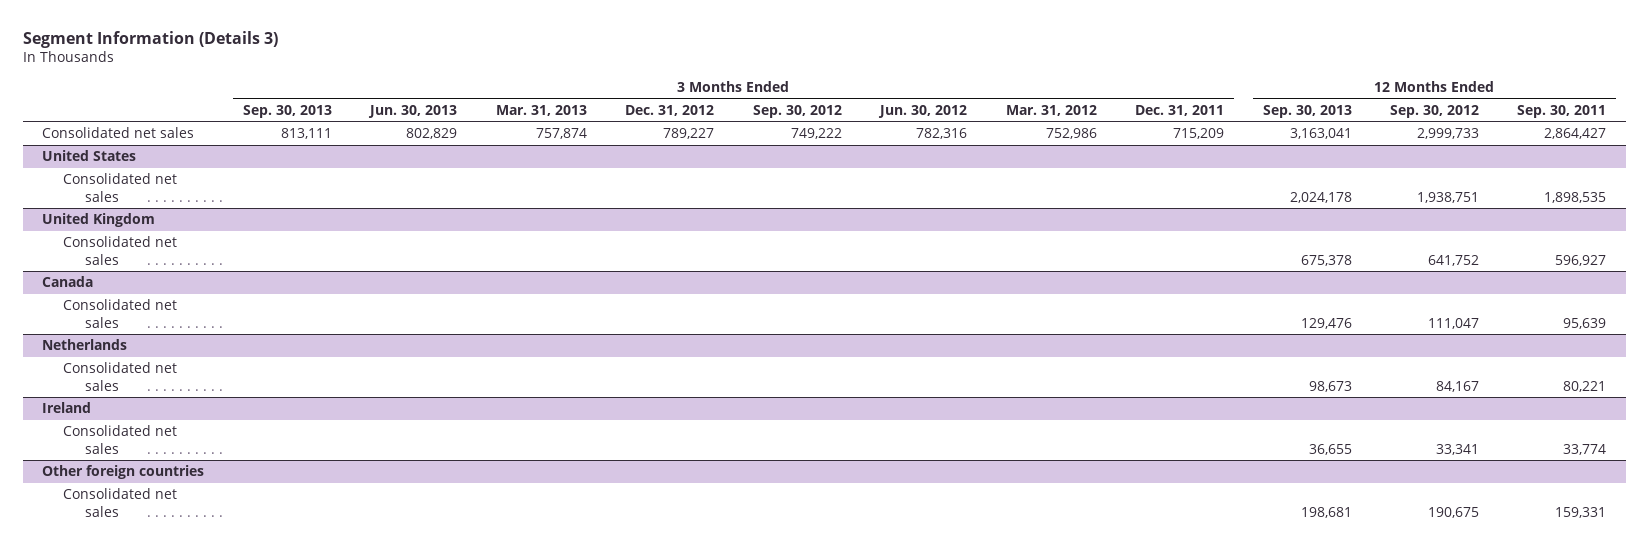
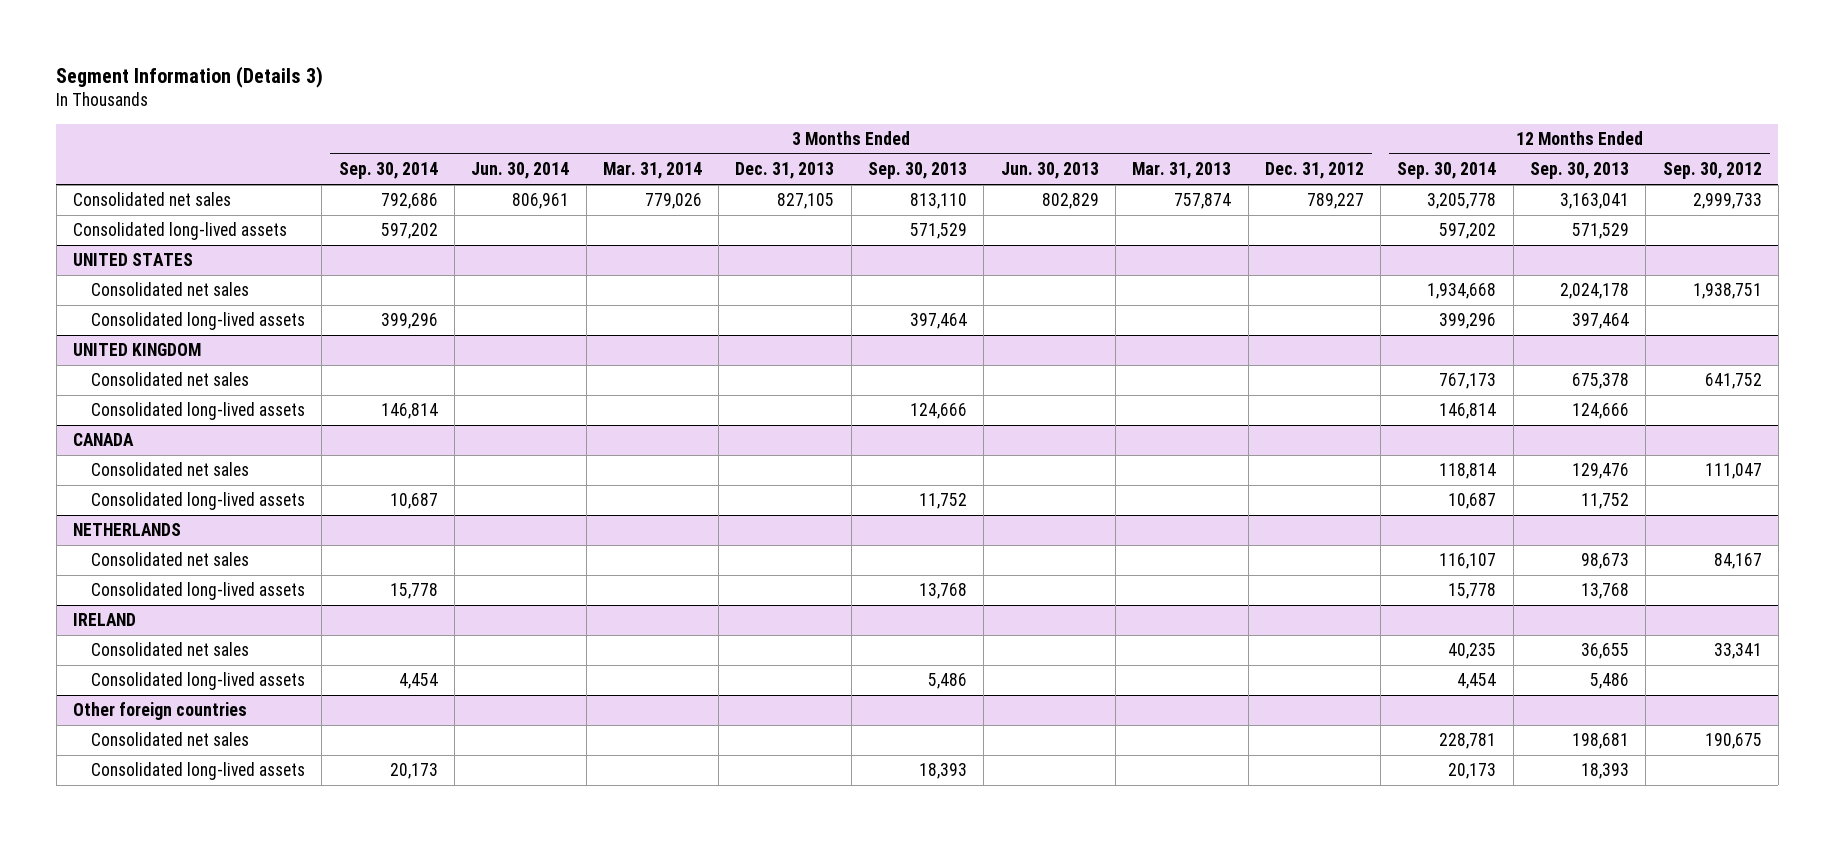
[752,104,842,118] Sep. 30, 2012 -> none
[878,104,968,118] Jun. 30, 2012 -> none
[1005,104,1097,116] Mar. 31, 2012 -> none
[1135,104,1225,116] Dec. 31, 2011 -> none
[1517,104,1607,118] Sep. 30, 2011 -> none
none -> [338,162,438,180] Sep. 30, 2014
none -> [471,162,570,180] Jun. 30, 2014
none -> [602,162,702,180] Mar. 31, 2014
none -> [735,162,835,180] Dec. 31, 2013
none -> [1397,162,1497,180] Sep. 30, 2014
[280,128,332,140] 813,111 -> [910,193,968,210] 813,110
none -> [72,222,287,241] Consolidated long-lived assets
[42,150,137,162] United States -> [72,253,193,267] UNITED STATES
none -> [91,312,306,331] Consolidated long-lived assets
[42,213,156,228] United Kingdom -> [72,343,201,357] UNITED KINGDOM
none -> [91,402,306,421] Consolidated long-lived assets
[42,276,94,288] Canada -> [72,433,134,447] CANADA
none -> [91,492,306,511] Consolidated long-lived assets
[42,339,128,351] Netherlands -> [72,523,181,537] NETHERLANDS
none -> [91,582,306,601] Consolidated long-lived assets
[42,402,92,414] Ireland -> [72,613,136,627] IRELAND
none -> [91,672,306,691] Consolidated long-lived assets
none -> [91,762,306,781] Consolidated long-lived assets

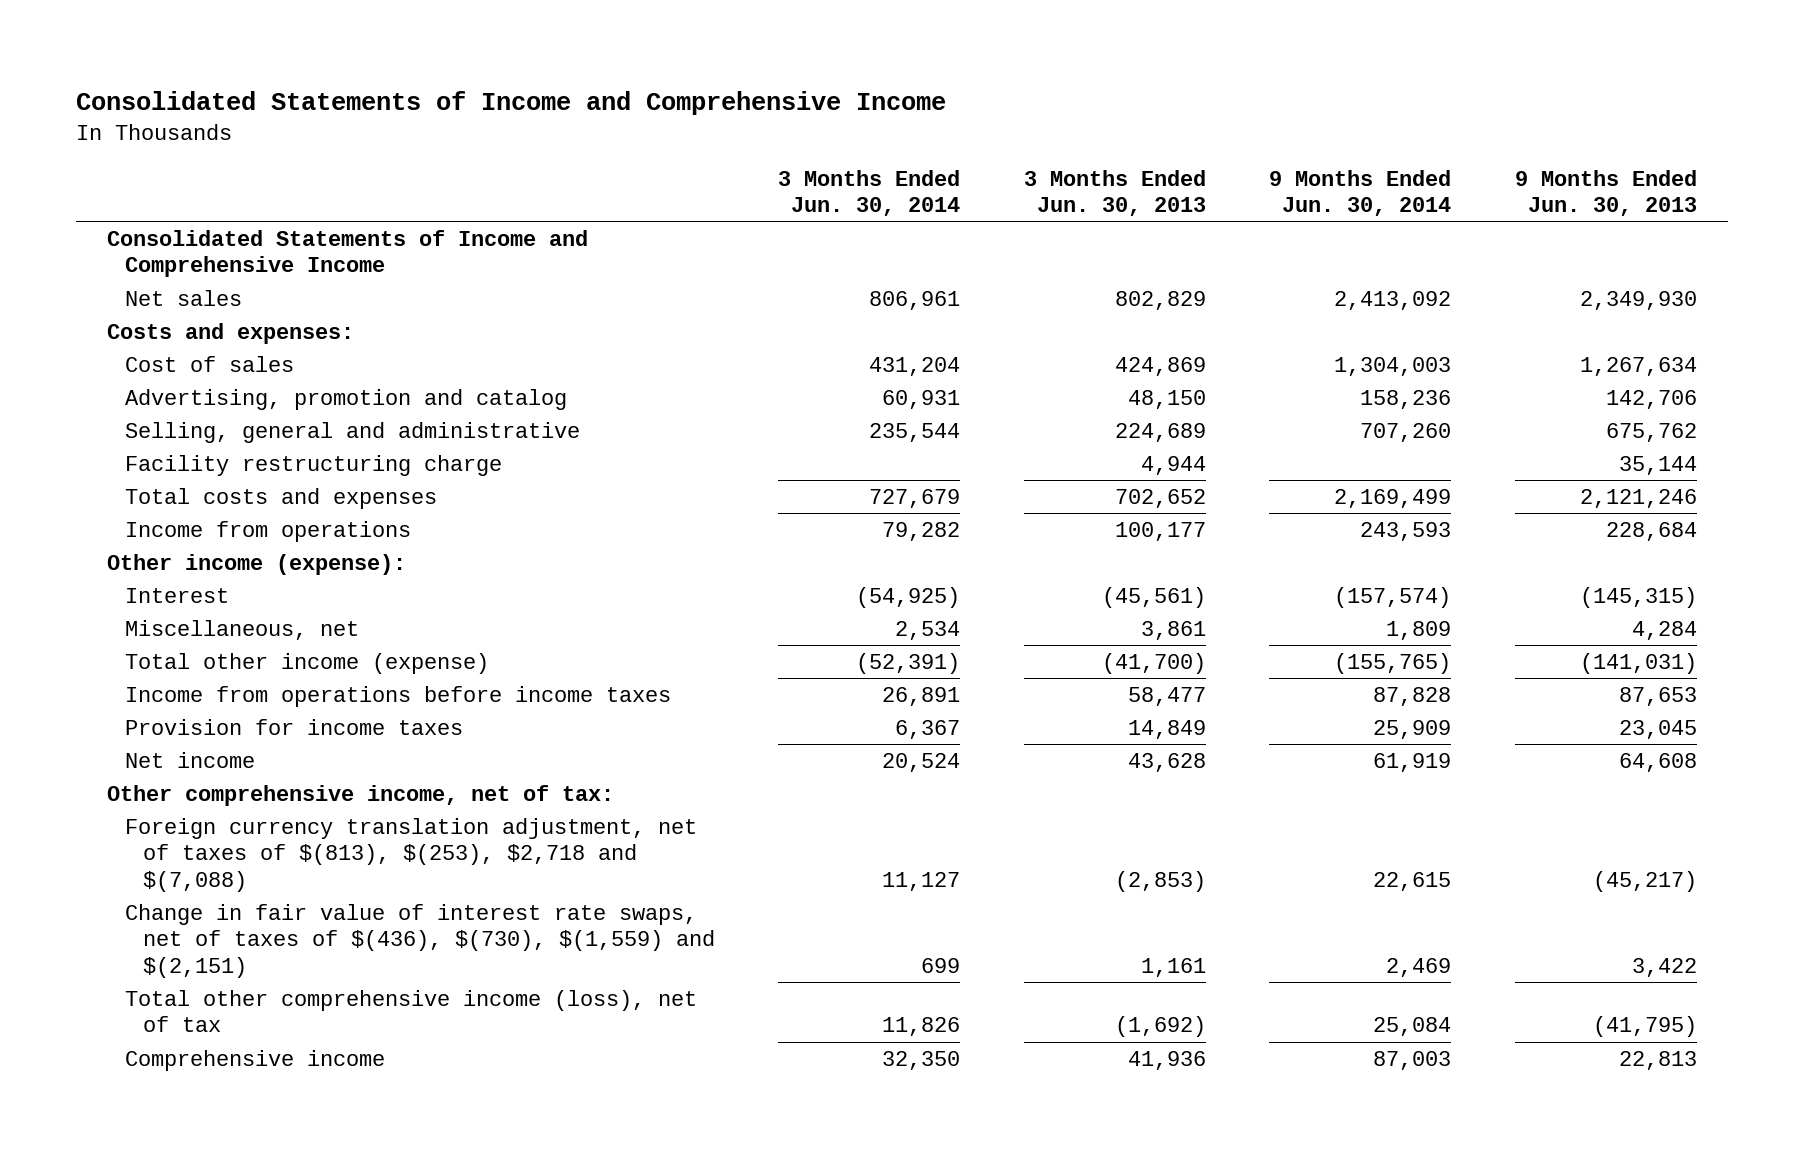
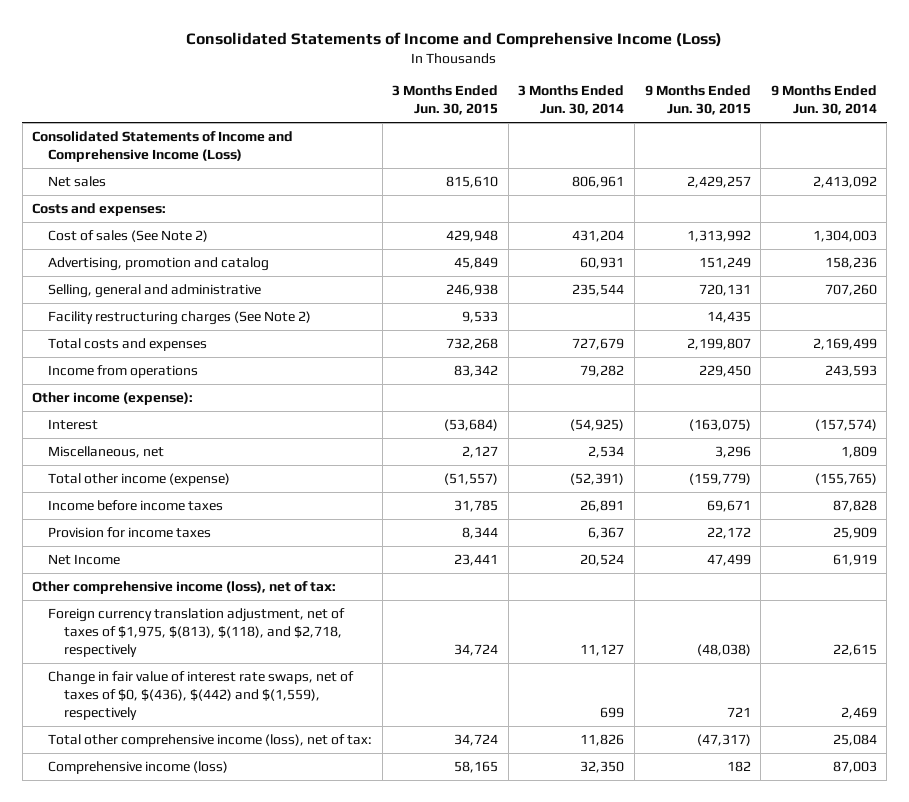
[75,90,946,115] Consolidated Statements of Income and Comprehensive Income -> [186,31,723,48] Consolidated Statements of Income and Comprehensive Income (Loss)
[1023,169,1206,217] 3 Months Ended Jun. 30, 2013 -> none
[1514,169,1697,217] 9 Months Ended Jun. 30, 2013 -> none
none -> [392,85,499,116] 3 Months Ended Jun. 30, 2015
none -> [644,85,751,116] 9 Months Ended Jun. 30, 2015
[107,229,589,278] Consolidated Statements of Income and Comprehensive Income -> [32,131,294,163] Consolidated Statements of Income and Comprehensive Income (Loss)
[125,355,295,372] Cost of sales -> [48,230,209,243] Cost of sales (See Note 2)
[125,454,503,476] Facility restructuring charge -> [48,311,312,326] Facility restructuring charges (See Note 2)
[125,685,672,707] Income from operations before income taxes -> [48,500,224,512] Income before income taxes
[125,751,256,768] Net income -> [48,554,121,566] Net Income
[107,784,615,806] Other comprehensive income, net of tax: -> [32,581,337,595] Other comprehensive income (loss), net of tax:
[125,817,698,893] Foreign currency translation adjustment, net of taxes of $(813), $(253), $2,718 and $(7,088) -> [48,608,346,658] Foreign currency translation adjustment, net of taxes of $1,975, $(813), $(118), and $2,718, respectively
[125,903,715,979] Change in fair value of interest rate swaps, net of taxes of $(436), $(730), $(1,559) and $(2,151) -> [48,671,355,721] Change in fair value of interest rate swaps, net of taxes of $0, $(436), $(442) and $(1,559), respectively
[125,989,698,1033] Total other comprehensive income (loss), net of tax -> [48,734,373,748] Total other comprehensive income (loss), net of tax:
[125,1049,386,1071] Comprehensive income -> [48,761,229,775] Comprehensive income (loss)

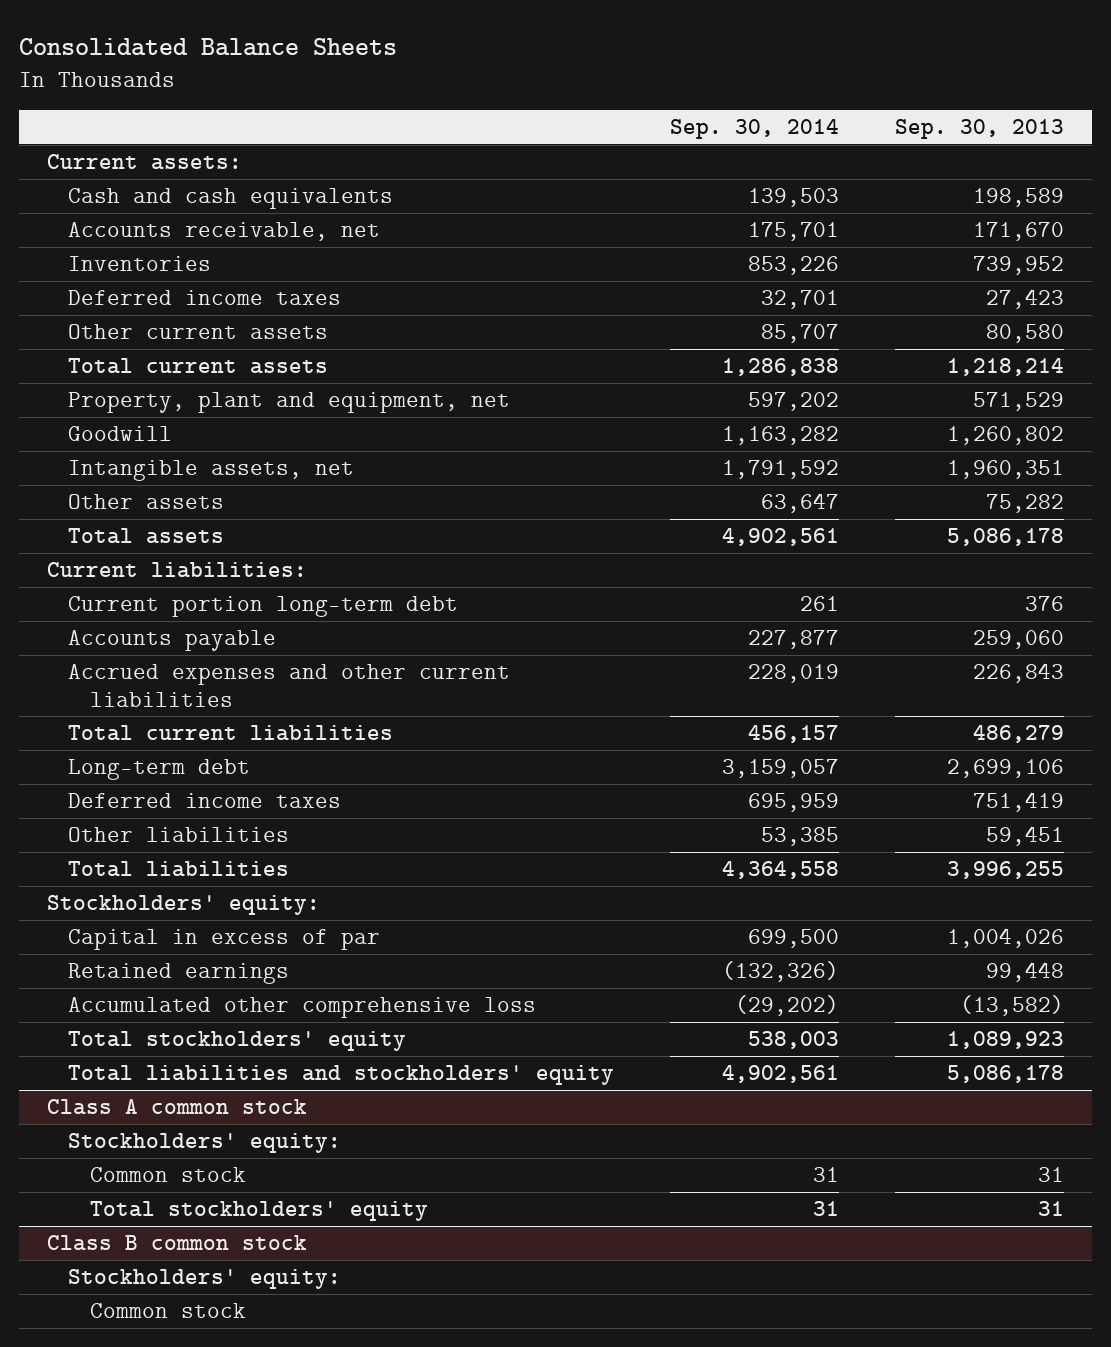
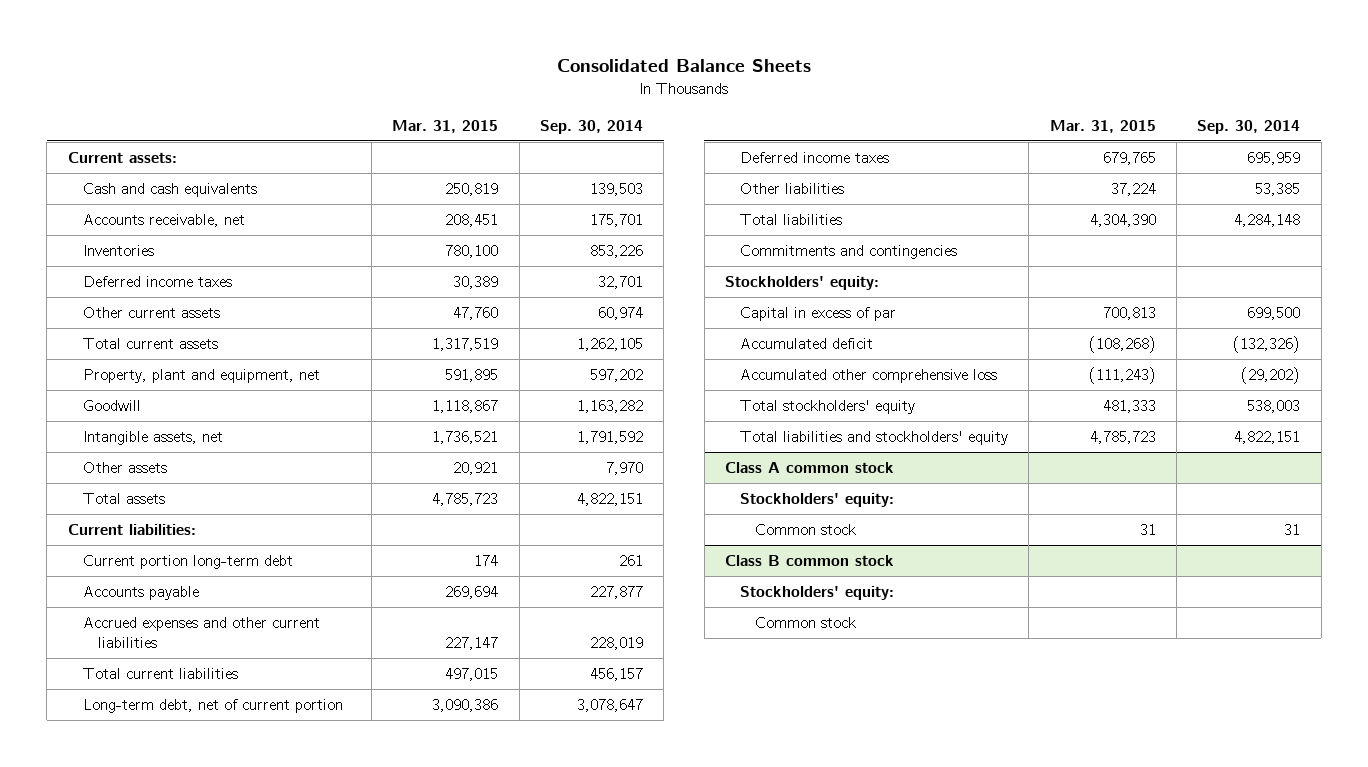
[894,119,1064,140] Sep. 30, 2013 -> none
none -> [392,119,499,133] Mar. 31, 2015
[761,323,840,343] 85,707 -> [598,306,644,320] 60,974
[722,357,840,376] 1,286,838 -> [577,337,644,351] 1,262,105
[761,492,840,513] 63,647 -> [606,461,644,475] 7,970
[722,527,840,546] 4,902,561 -> [577,492,644,506] 4,822,151
[68,758,251,780] Long-term debt -> [82,698,343,713] Long-term debt, net of current portion
[722,758,840,778] 3,159,057 -> [577,698,644,712] 3,078,647
[722,860,840,879] 4,364,558 -> [1234,213,1301,227] 4,284,148
none -> [740,244,958,259] Commitments and contingencies
[68,962,290,984] Retained earnings -> [740,337,874,349] Accumulated deficit
[722,1064,840,1083] 4,902,561 -> [1234,430,1301,444] 4,822,151
[89,1200,428,1221] Total stockholders' equity -> none

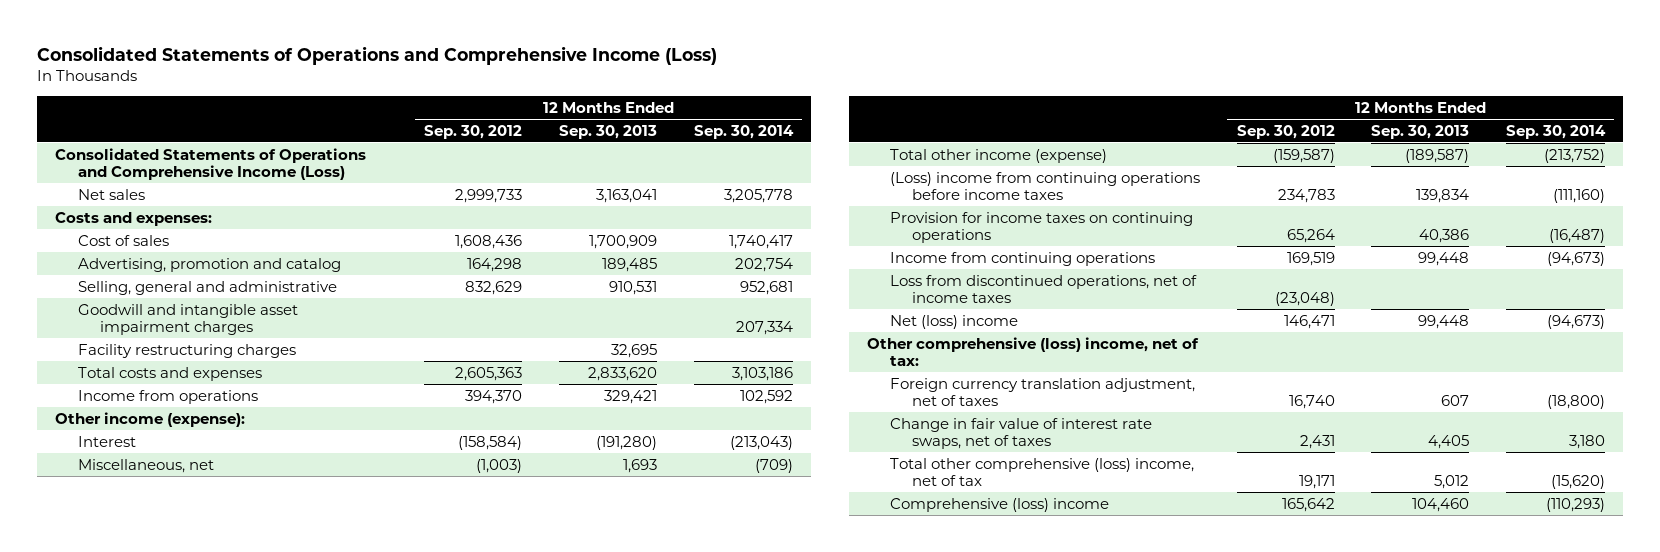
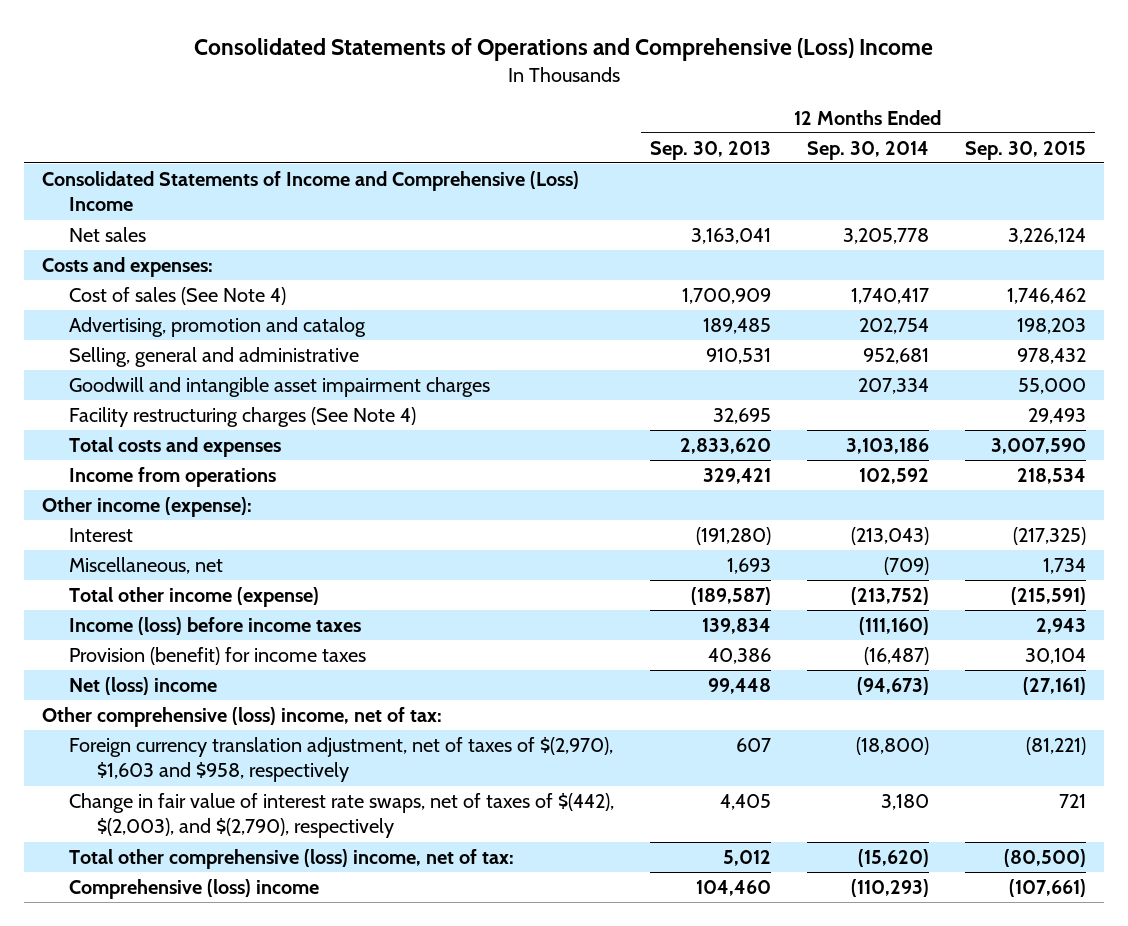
[37,45,718,65] Consolidated Statements of Operations and Comprehensive Income (Loss) -> [194,38,934,62] Consolidated Statements of Operations and Comprehensive (Loss) Income
[424,124,523,139] Sep. 30, 2012 -> none
none -> [965,140,1087,160] Sep. 30, 2015
[55,147,367,181] Consolidated Statements of Operations and Comprehensive Income (Loss) -> [42,171,580,212] Consolidated Statements of Income and Comprehensive (Loss) Income
[77,234,169,246] Cost of sales -> [69,287,287,306] Cost of sales (See Note 4)
[77,343,296,358] Facility restructuring charges -> [69,407,417,428] Facility restructuring charges (See Note 4)
[889,251,1155,266] Income from continuing operations -> none
[889,274,1197,304] Loss from discontinued operations, net of income taxes -> none
[889,171,1200,201] (Loss) income from continuing operations before income taxes -> [69,617,362,636] Income (loss) before income taxes
[889,211,1193,244] Provision for income taxes on continuing operations -> [69,647,367,666] Provision (benefit) for income taxes
[889,377,1195,407] Foreign currency translation adjustment, net of taxes -> [69,737,614,783] Foreign currency translation adjustment, net of taxes of $(2,970), $1,603 and $958, respectively
[889,417,1152,450] Change in fair value of interest rate swaps, net of taxes -> [69,793,615,839] Change in fair value of interest rate swaps, net of taxes of $(442), $(2,003), and $(2,790), respectively
[889,457,1194,487] Total other comprehensive (loss) income, net of tax -> [69,849,515,870] Total other comprehensive (loss) income, net of tax:

